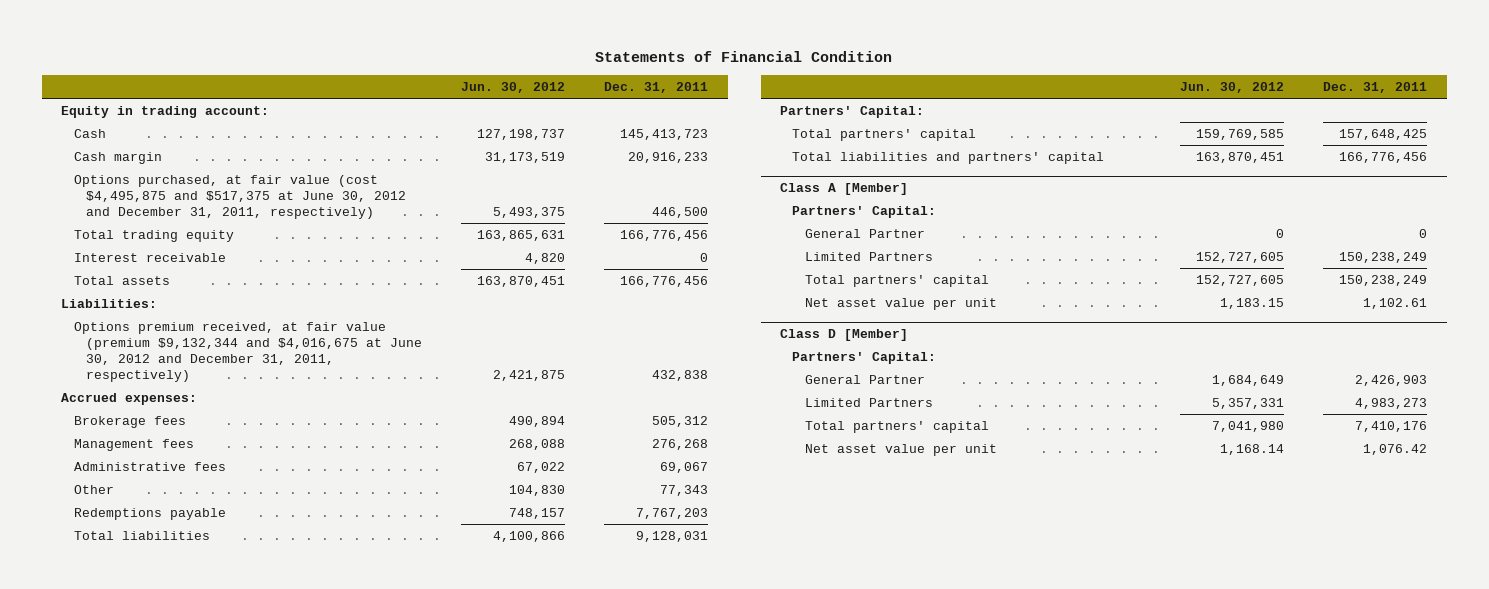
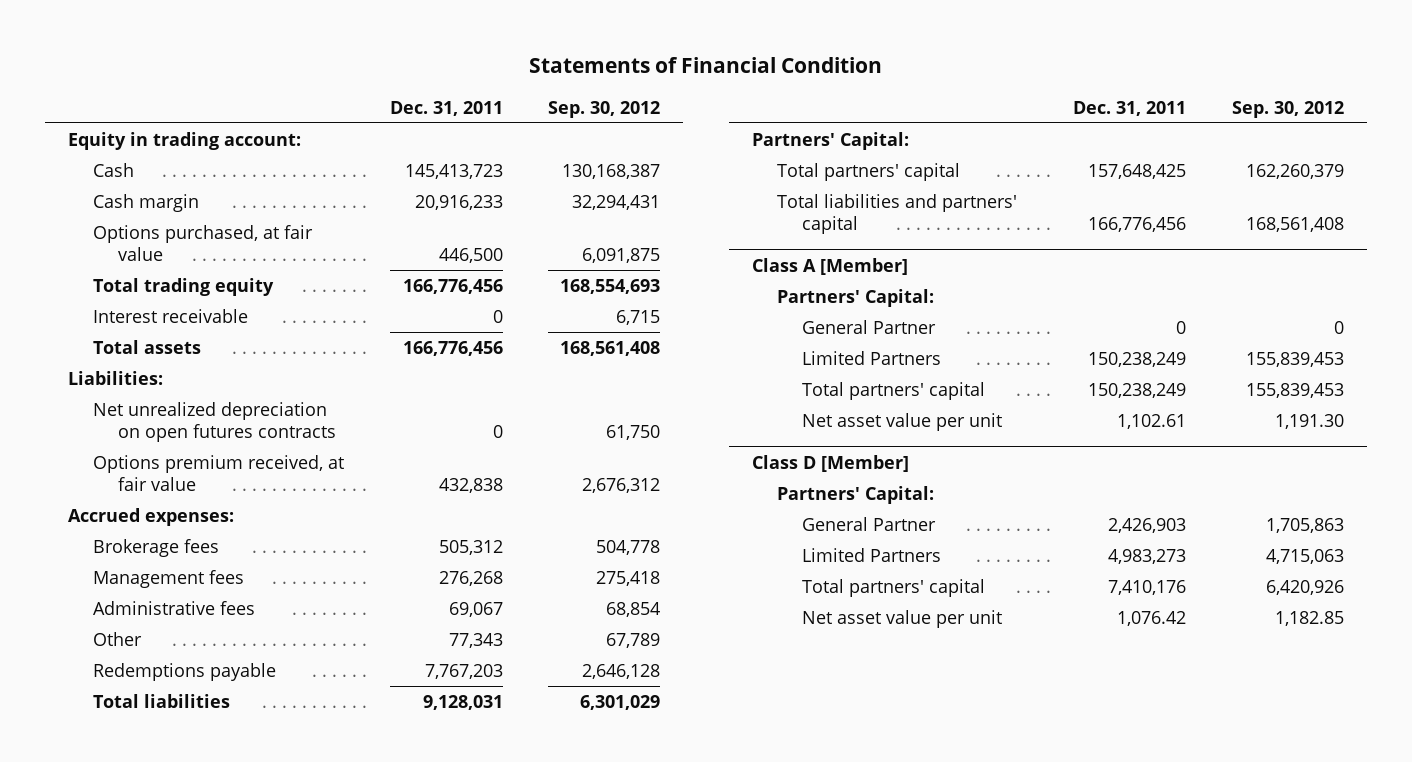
[460,82,565,94] Jun. 30, 2012 -> none
none -> [548,100,661,118] Sep. 30, 2012
[73,174,406,220] Options purchased, at fair value (cost $4,495,875 and $517,375 at June 30, 2012 and December 31, 2011, respectively) -> [92,225,313,261] Options purchased, at fair value
none -> [92,402,336,442] Net unrealized depreciation on open futures contracts
[73,321,422,383] Options premium received, at fair value (premium $9,132,344 and $4,016,675 at June 30, 2012 and December 31, 2011, respectively) -> [92,455,344,491] Options premium received, at fair value

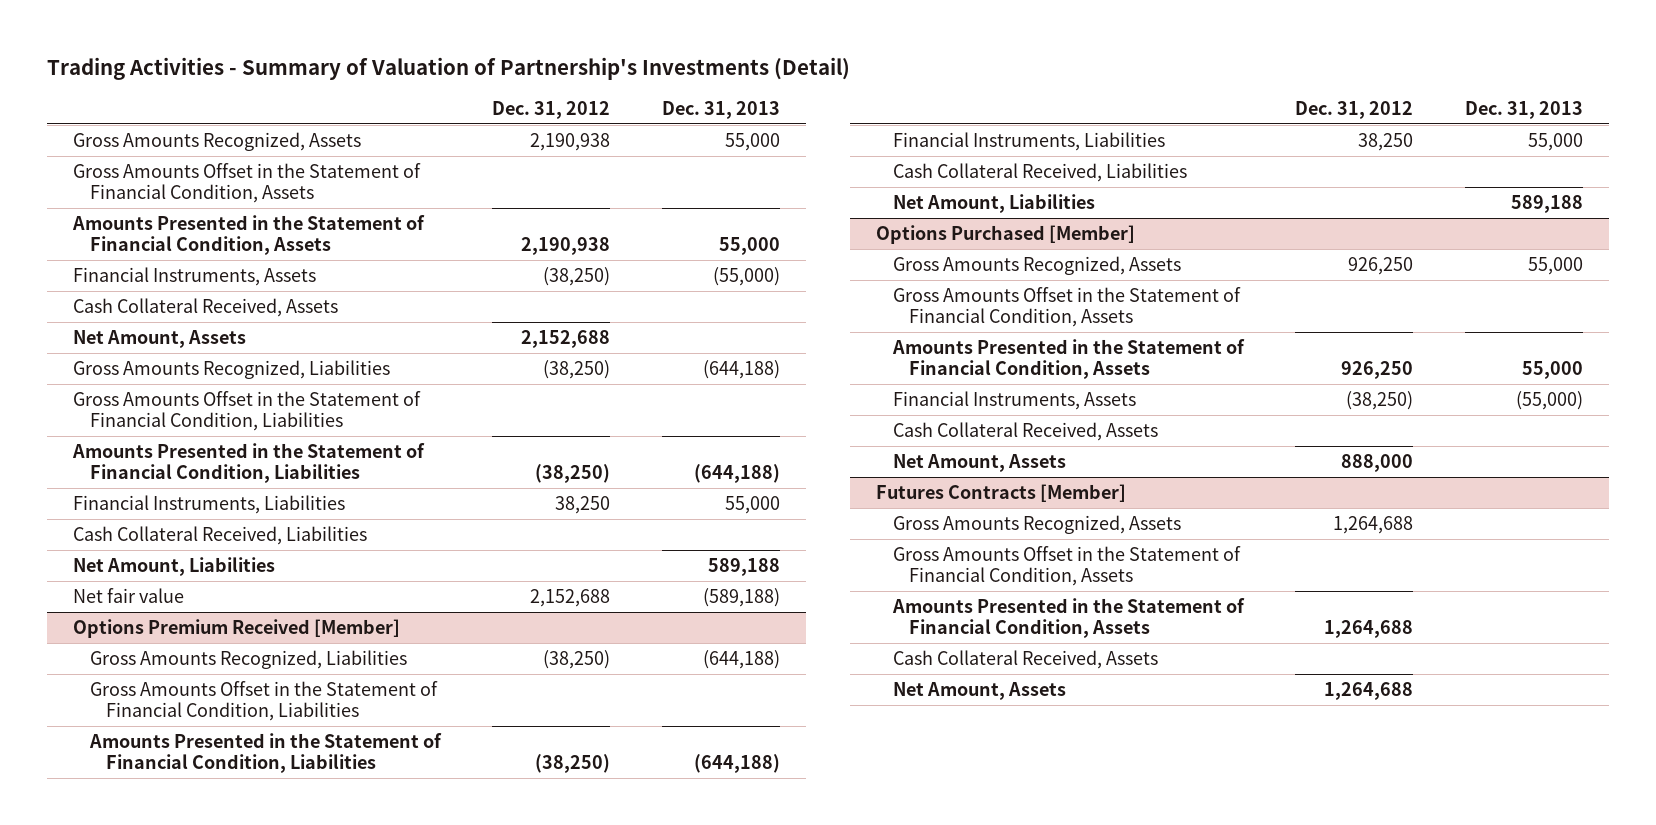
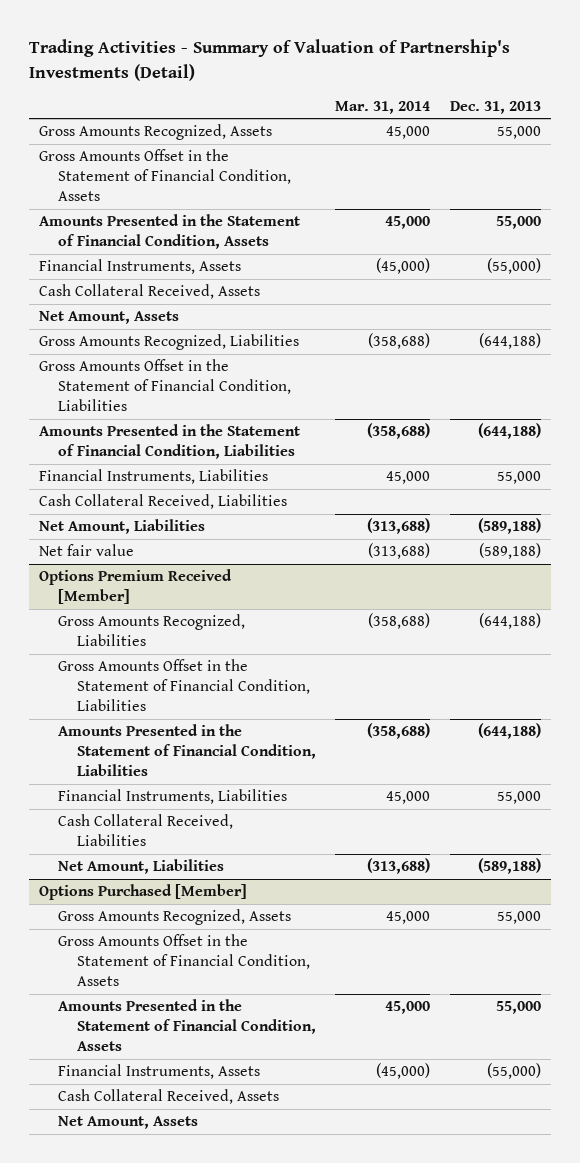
[492,100,611,119] Dec. 31, 2012 -> none
none -> [335,100,431,114] Mar. 31, 2014
[707,557,780,576] 589,188 -> [478,518,542,535] (589,188)
[1510,194,1583,213] 589,188 -> [478,858,542,875] (589,188)
[876,483,1127,502] Futures Contracts [Member] -> none
[892,514,1181,534] Gross Amounts Recognized, Assets -> none
[892,545,1241,586] Gross Amounts Offset in the Statement of Financial Condition, Assets -> none
[891,597,1245,638] Amounts Presented in the Statement of Financial Condition, Assets -> none
[892,649,1158,669] Cash Collateral Received, Assets -> none
[892,681,1066,700] Net Amount, Assets -> none

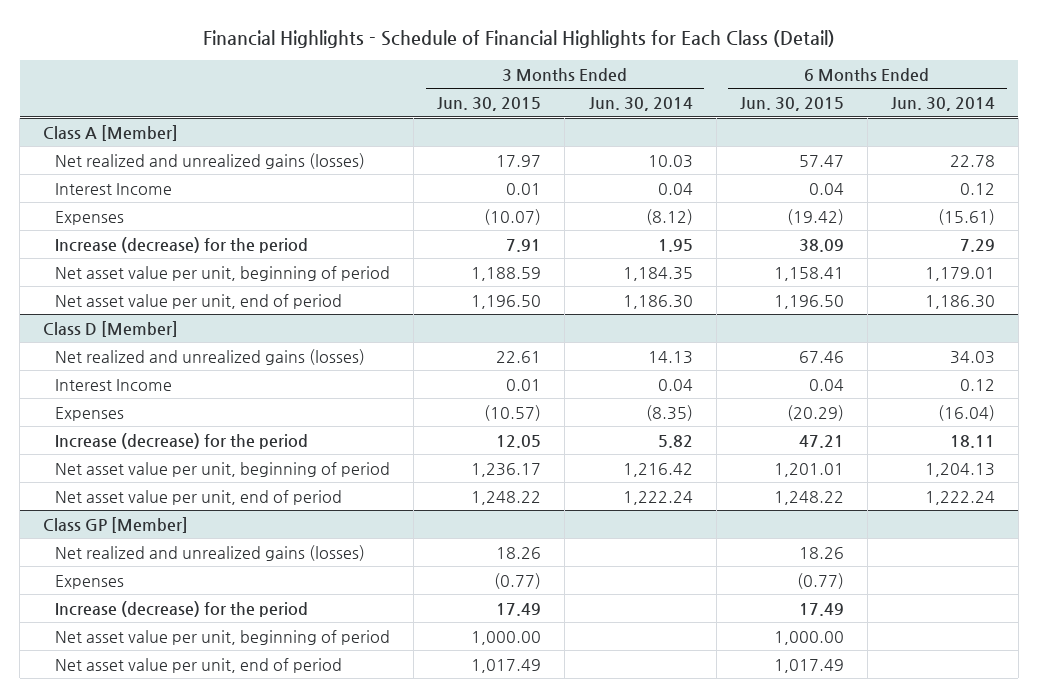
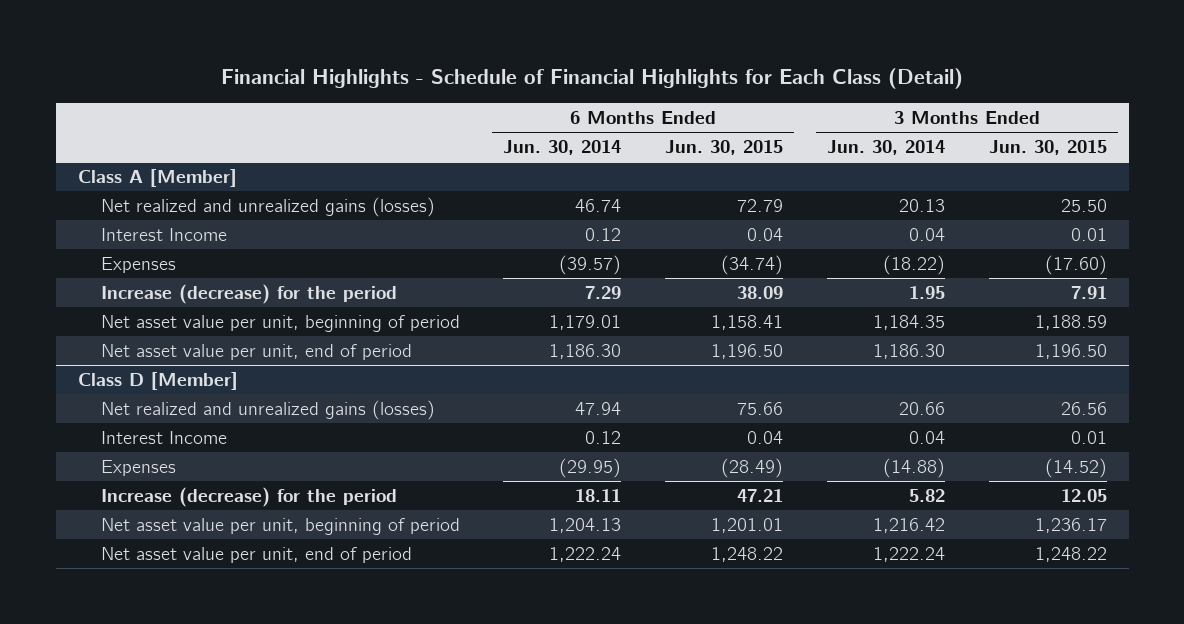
[496,154,542,167] 17.97 -> [1060,198,1107,212] 25.50
[647,154,693,168] 10.03 -> [898,198,945,212] 20.13
[798,154,844,167] 57.47 -> [737,198,784,212] 72.79
[949,154,995,167] 22.78 -> [575,198,622,212] 46.74
[484,208,542,225] (10.07) -> [1044,254,1107,275] (17.60)
[645,208,693,225] (8.12) -> [882,254,945,275] (18.22)
[786,208,844,225] (19.42) -> [721,254,784,275] (34.74)
[937,208,995,225] (15.61) -> [559,254,622,275] (39.57)
[496,350,542,363] 22.61 -> [1060,401,1107,415] 26.56
[647,350,693,364] 14.13 -> [898,401,945,415] 20.66
[798,350,844,363] 67.46 -> [737,401,784,415] 75.66
[949,350,995,364] 34.03 -> [575,401,622,415] 47.94
[484,404,542,421] (10.57) -> [1044,457,1107,478] (14.52)
[645,404,693,421] (8.35) -> [882,457,945,478] (14.88)
[786,404,844,421] (20.29) -> [721,457,784,478] (28.49)
[937,404,995,421] (16.04) -> [559,457,622,478] (29.95)
[43,516,189,533] Class GP [Member] -> none
[55,544,366,561] Net realized and unrealized gains (losses) -> none
[55,574,125,589] Expenses -> none
[55,600,309,617] Increase (decrease) for the period -> none
[55,629,391,645] Net asset value per unit, beginning of period -> none
[55,657,343,673] Net asset value per unit, end of period -> none

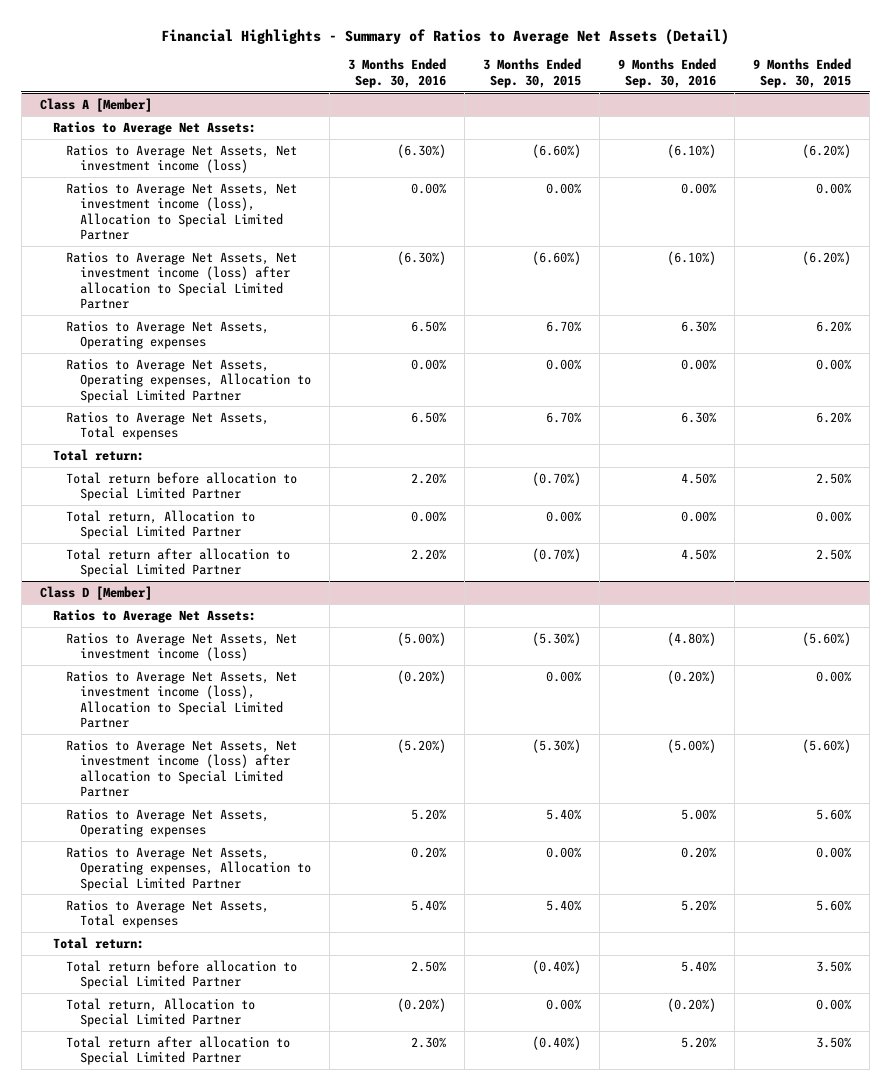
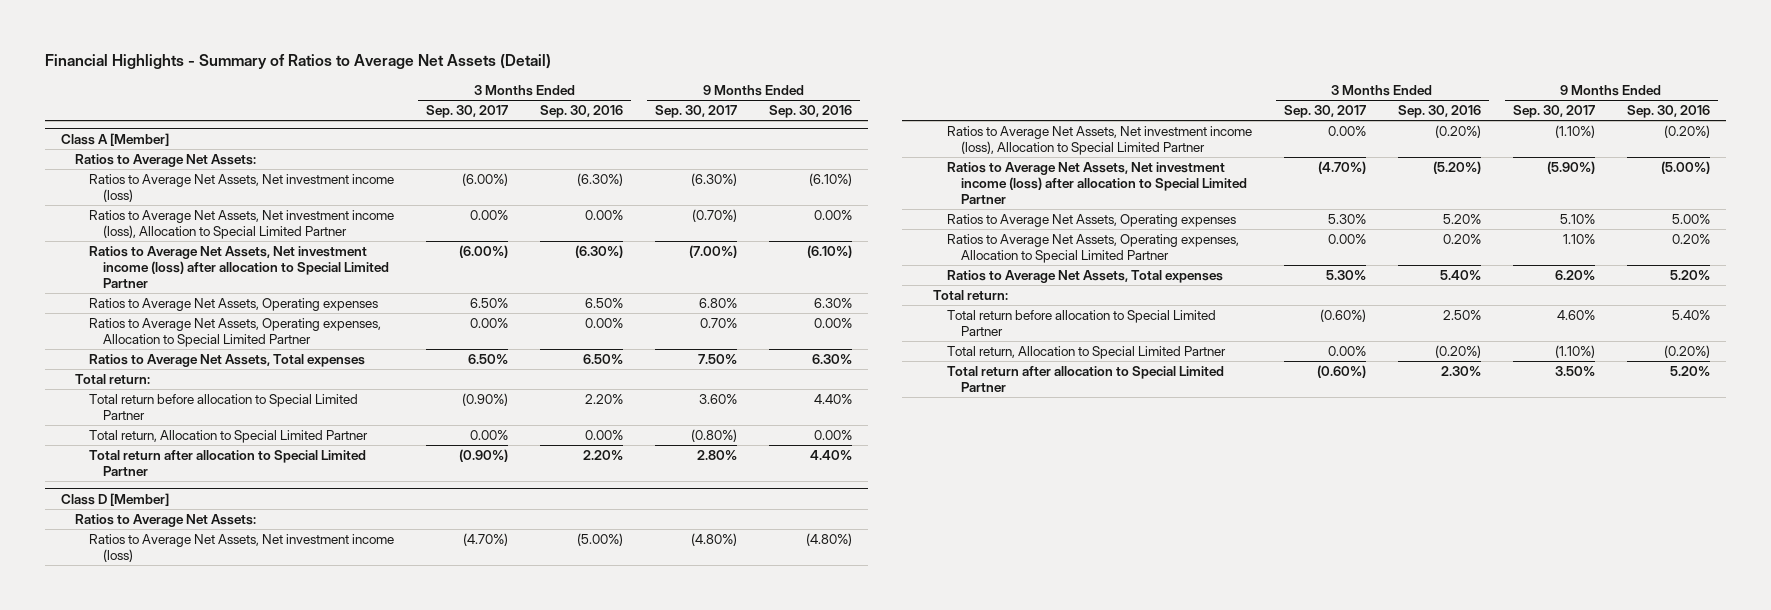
[482,58,581,88] 3 Months Ended Sep. 30, 2015 -> none
[753,58,852,88] 9 Months Ended Sep. 30, 2015 -> none
none -> [426,105,509,119] Sep. 30, 2017
none -> [655,105,738,119] Sep. 30, 2017
[681,472,717,484] 4.50% -> [814,394,853,405] 4.40%
[681,548,717,560] 4.50% -> [810,450,853,461] 4.40%

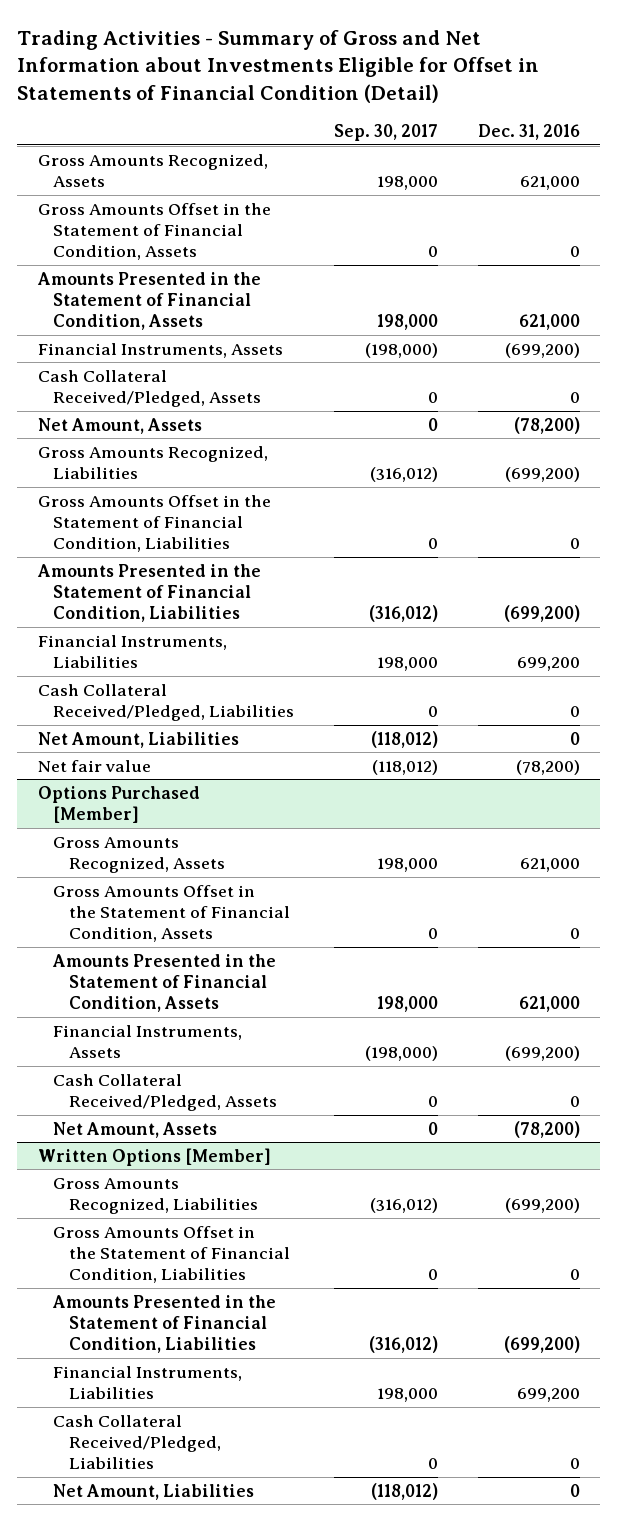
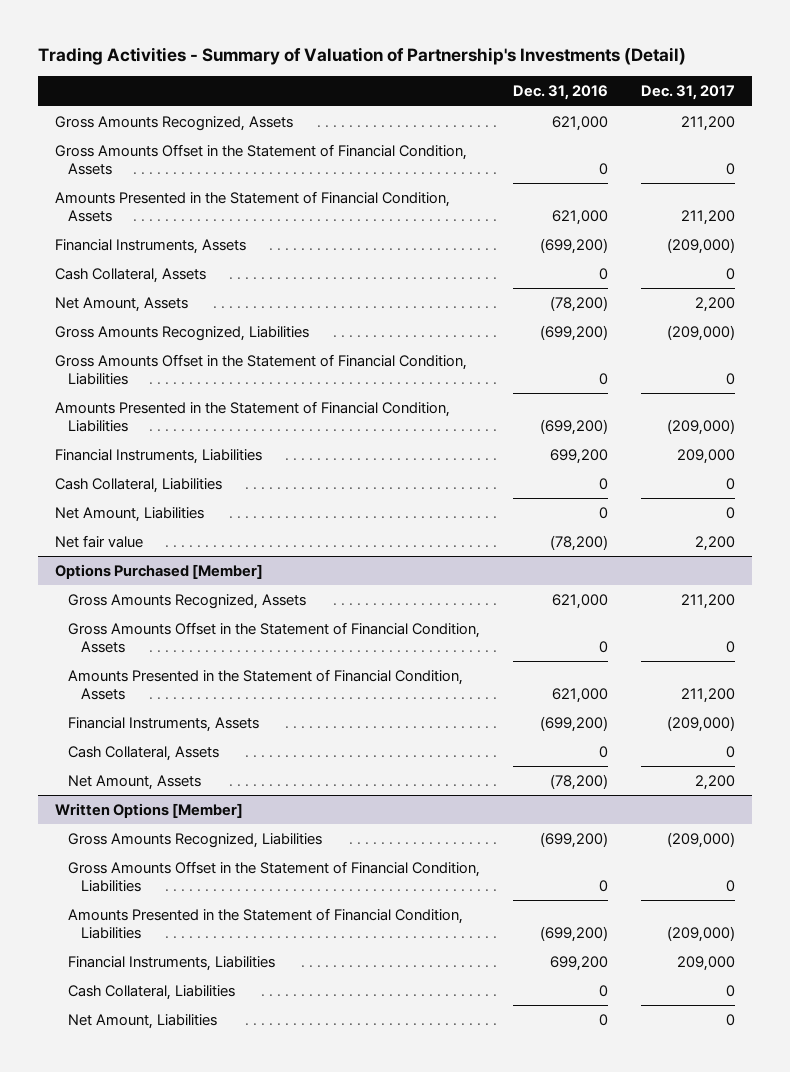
[17,29,540,103] Trading Activities - Summary of Gross and Net Information about Investments Eligible for Offset in Statements of Financial Condition (Detail) -> [38,47,687,66] Trading Activities - Summary of Valuation of Partnership's Investments (Detail)
[334,124,439,142] Sep. 30, 2017 -> none
none -> [641,85,736,101] Dec. 31, 2017
[37,369,262,408] Cash Collateral Received/Pledged, Assets -> [54,267,206,283] Cash Collateral, Assets
[37,683,295,722] Cash Collateral Received/Pledged, Liabilities -> [54,477,222,493] Cash Collateral, Liabilities
[53,1073,277,1112] Cash Collateral Received/Pledged, Assets -> [68,745,220,761] Cash Collateral, Assets
[53,1414,221,1470] Cash Collateral Received/Pledged, Liabilities -> [68,984,236,1000] Cash Collateral, Liabilities

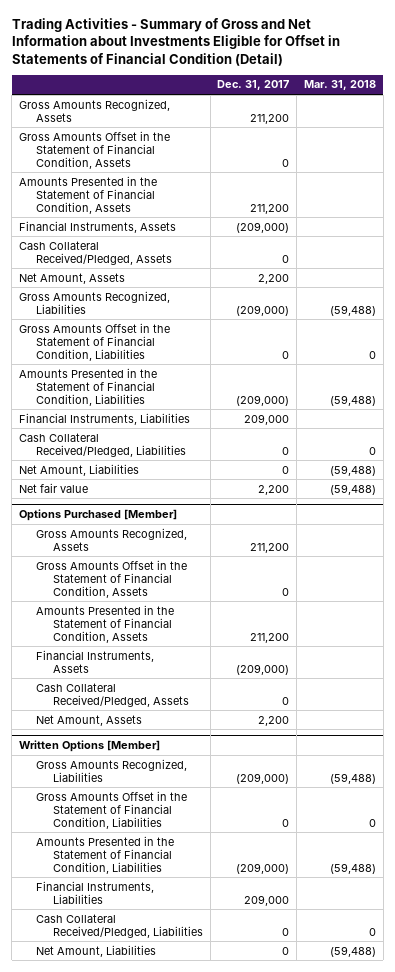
[38,47,687,66] Trading Activities - Summary of Valuation of Partnership's Investments (Detail) -> [11,18,340,66] Trading Activities - Summary of Gross and Net Information about Investments Eligible for Offset in Statements of Financial Condition (Detail)
[513,85,609,101] Dec. 31, 2016 -> none
none -> [303,80,376,91] Mar. 31, 2018
[54,267,206,283] Cash Collateral, Assets -> [19,240,172,265] Cash Collateral Received/Pledged, Assets
[54,477,222,493] Cash Collateral, Liabilities -> [19,432,186,457] Cash Collateral Received/Pledged, Liabilities
[68,745,220,761] Cash Collateral, Assets -> [35,682,189,707] Cash Collateral Received/Pledged, Assets
[68,984,236,1000] Cash Collateral, Liabilities -> [35,913,203,938] Cash Collateral Received/Pledged, Liabilities

